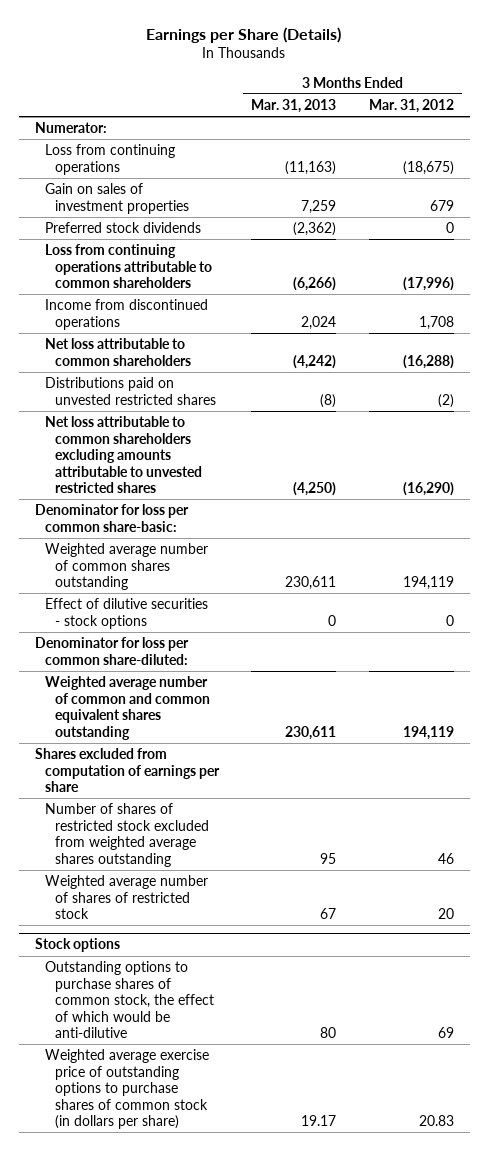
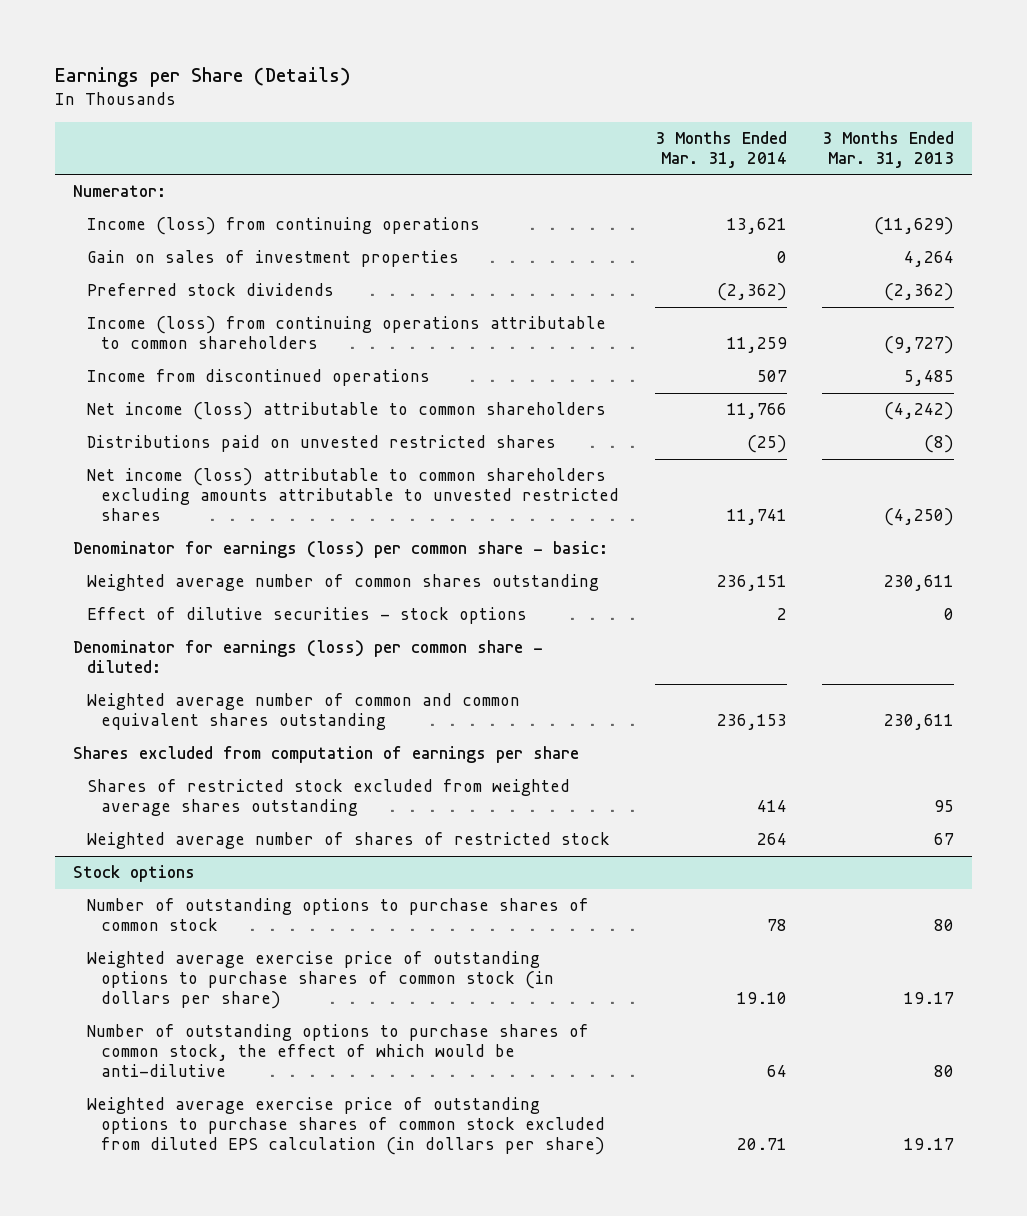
[368,98,454,113] Mar. 31, 2012 -> none
none -> [654,130,787,168] 3 Months Ended Mar. 31, 2014
[45,144,176,175] Loss from continuing operations -> [87,217,481,236] Income (loss) from continuing operations
[285,160,337,175] (11,163) -> [874,217,955,236] (11,629)
[301,199,337,214] 7,259 -> [904,251,955,268] 4,264
[45,244,213,289] Loss from continuing operations attributable to common shareholders -> [87,316,607,350] Income (loss) from continuing operations attributable to common shareholders
[293,277,337,292] (6,266) -> [884,336,955,355] (9,727)
[301,315,337,330] 2,024 -> [904,370,955,387] 5,485
[45,338,192,366] Net loss attributable to common shareholders -> [87,402,607,421] Net income (loss) attributable to common shareholders
[45,416,203,494] Net loss attributable to common shareholders excluding amounts attributable to unvested restricted shares -> [87,468,620,522] Net income (loss) attributable to common shareholders excluding amounts attributable to unvested restricted shares
[34,504,189,532] Denominator for loss per common share-basic: -> [72,541,608,559] Denominator for earnings (loss) per common share - basic:
[34,637,189,665] Denominator for loss per common share-diluted: -> [72,640,543,674] Denominator for earnings (loss) per common share - diluted:
[45,803,210,867] Number of shares of restricted stock excluded from weighted average shares outstanding -> [87,779,571,817] Shares of restricted stock excluded from weighted average shares outstanding
[45,961,215,1039] Outstanding options to purchase shares of common stock, the effect of which would be anti-dilutive -> [87,898,590,932] Number of outstanding options to purchase shares of common stock
none -> [87,1024,590,1078] Number of outstanding options to purchase shares of common stock, the effect of which would be anti-dilutive
none -> [87,1097,606,1156] Weighted average exercise price of outstanding options to purchase shares of common stock excluded from diluted EPS calculation (in dollars per share)

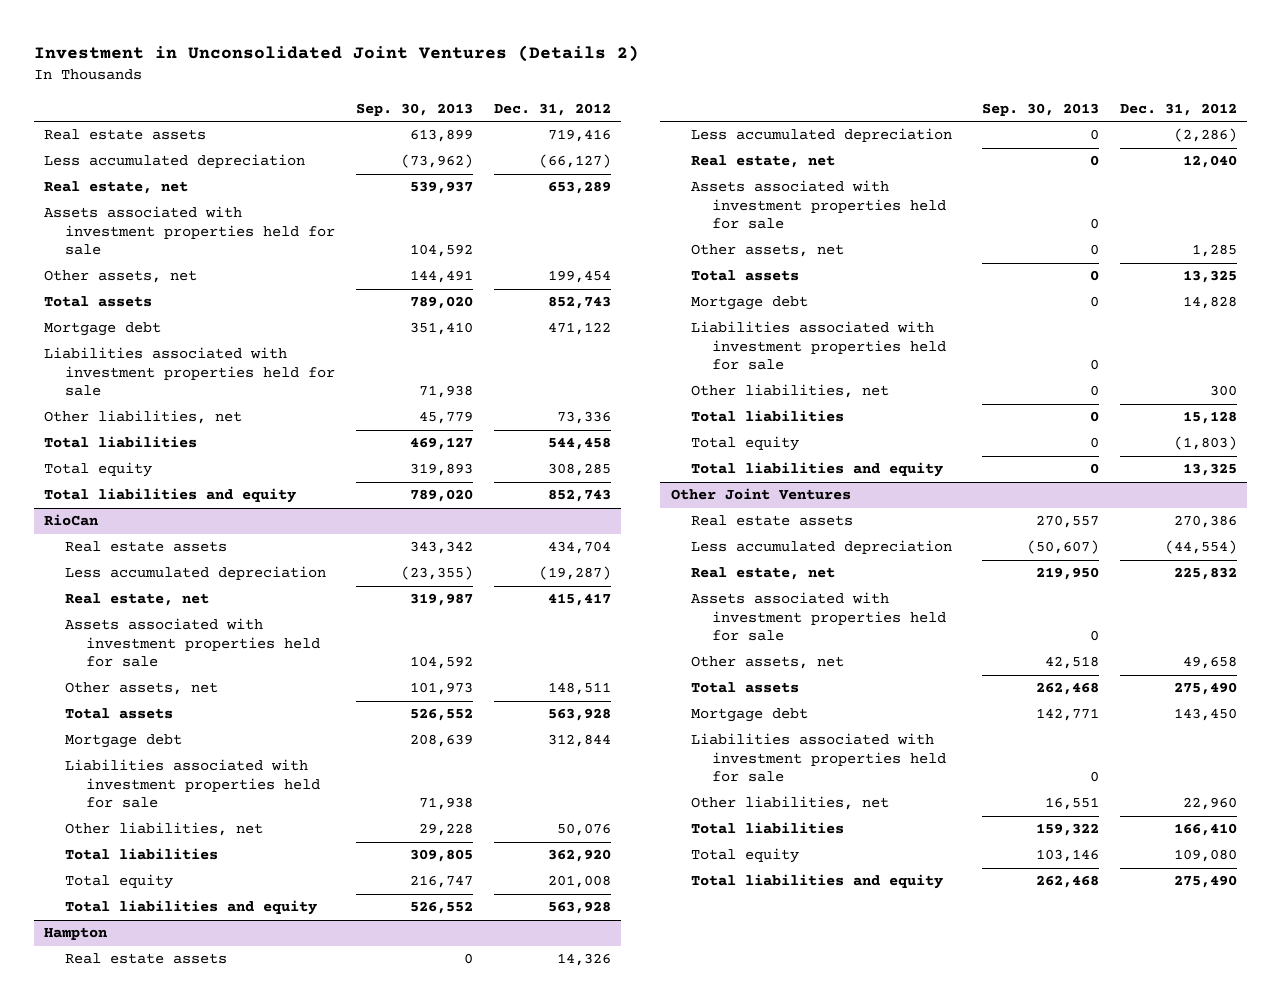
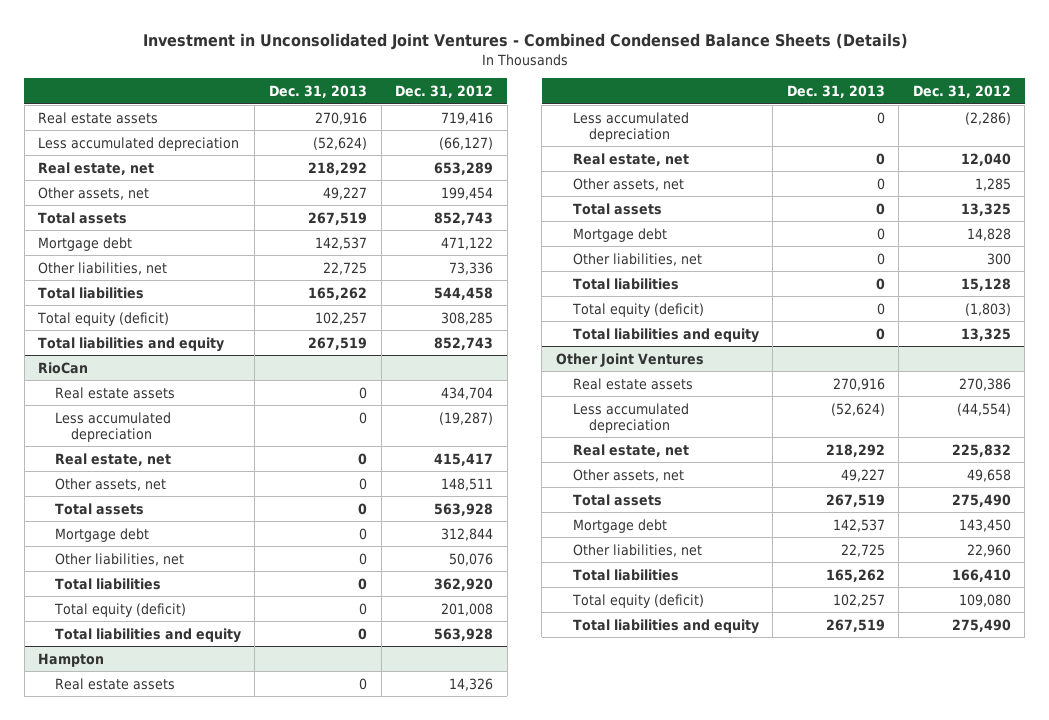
[34,45,640,63] Investment in Unconsolidated Joint Ventures (Details 2) -> [142,32,908,50] Investment in Unconsolidated Joint Ventures - Combined Condensed Balance Sheets (Details)
[355,102,473,116] Sep. 30, 2013 -> none
none -> [268,85,367,99] Dec. 31, 2013
[44,206,336,256] Assets associated with investment properties held for sale -> none
[44,347,336,397] Liabilities associated with investment properties held for sale -> none
[44,462,153,478] Total equity -> [37,311,170,326] Total equity (deficit)
[65,618,320,668] Assets associated with investment properties held for sale -> none
[65,759,320,809] Liabilities associated with investment properties held for sale -> none
[65,874,174,890] Total equity -> [53,602,186,617] Total equity (deficit)
[691,180,946,230] Assets associated with investment properties held for sale -> none
[691,321,946,371] Liabilities associated with investment properties held for sale -> none
[691,436,800,452] Total equity -> [571,302,704,317] Total equity (deficit)
[691,592,946,642] Assets associated with investment properties held for sale -> none
[691,733,946,783] Liabilities associated with investment properties held for sale -> none
[691,848,800,864] Total equity -> [571,593,704,608] Total equity (deficit)

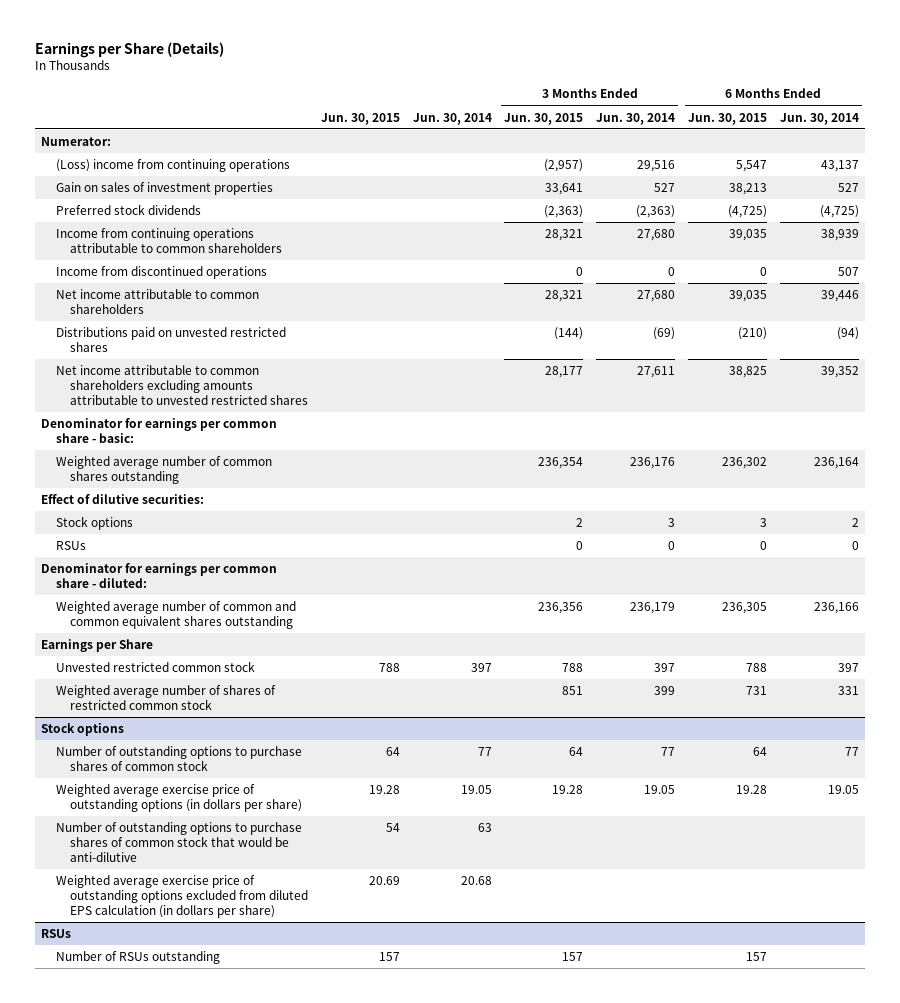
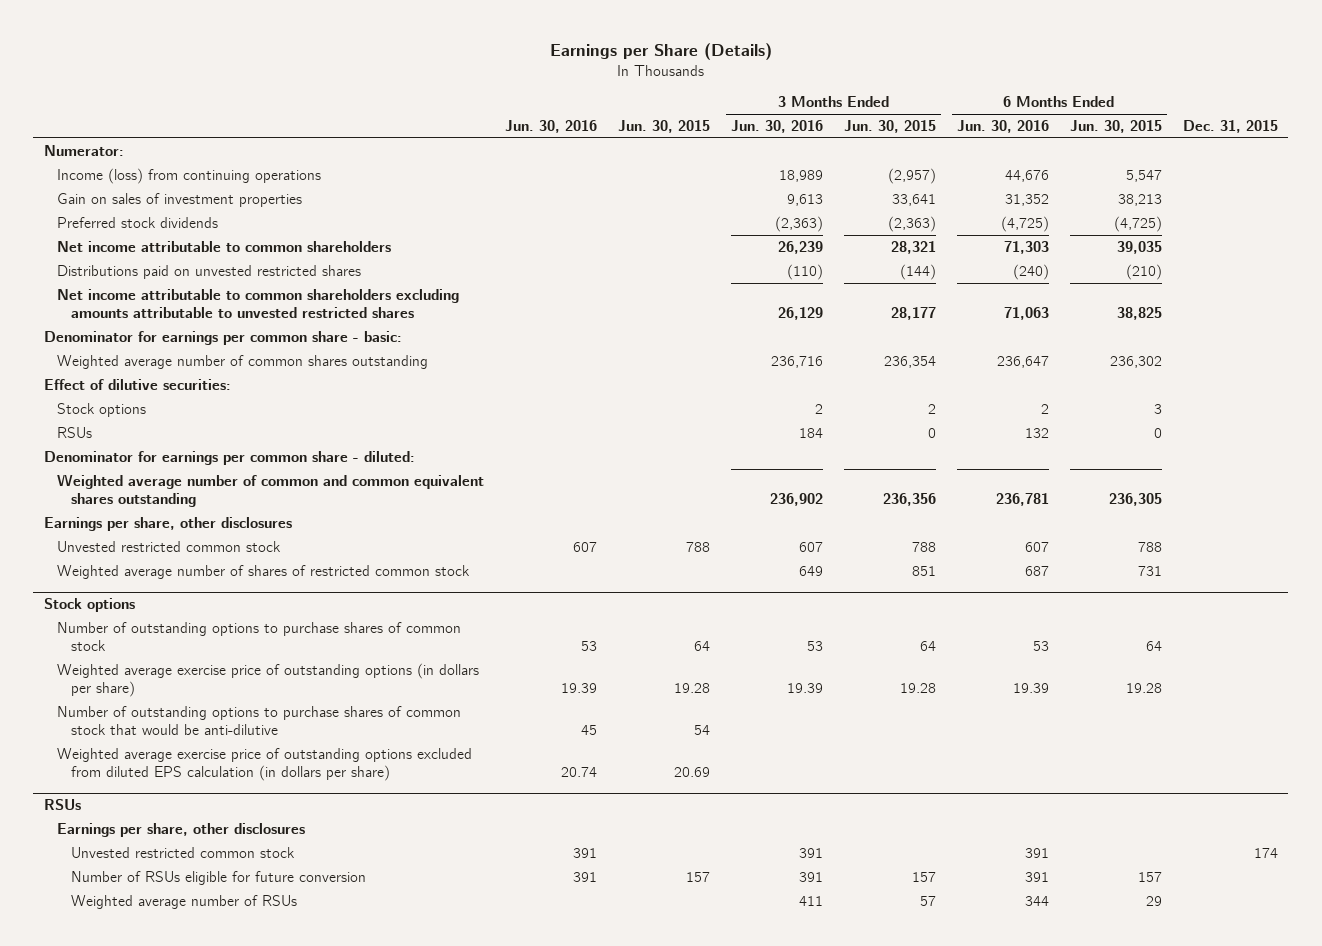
[412,112,492,125] Jun. 30, 2014 -> none
[596,112,676,125] Jun. 30, 2014 -> none
[779,112,859,125] Jun. 30, 2014 -> none
none -> [505,119,598,133] Jun. 30, 2016
none -> [731,119,824,133] Jun. 30, 2016
none -> [956,119,1049,133] Jun. 30, 2016
none -> [1182,119,1278,133] Dec. 31, 2015
[55,159,290,173] (Loss) income from continuing operations -> [57,167,322,184] Income (loss) from continuing operations
[55,228,283,254] Income from continuing operations attributable to common shareholders -> none
[55,266,267,280] Income from discontinued operations -> none
[41,639,154,653] Earnings per Share -> [43,516,292,531] Earnings per share, other disclosures
none -> [57,822,306,837] Earnings per share, other disclosures
none -> [70,846,295,858] Unvested restricted common stock
[55,951,220,965] Number of RSUs outstanding -> [70,870,366,885] Number of RSUs eligible for future conversion
none -> [70,894,297,909] Weighted average number of RSUs

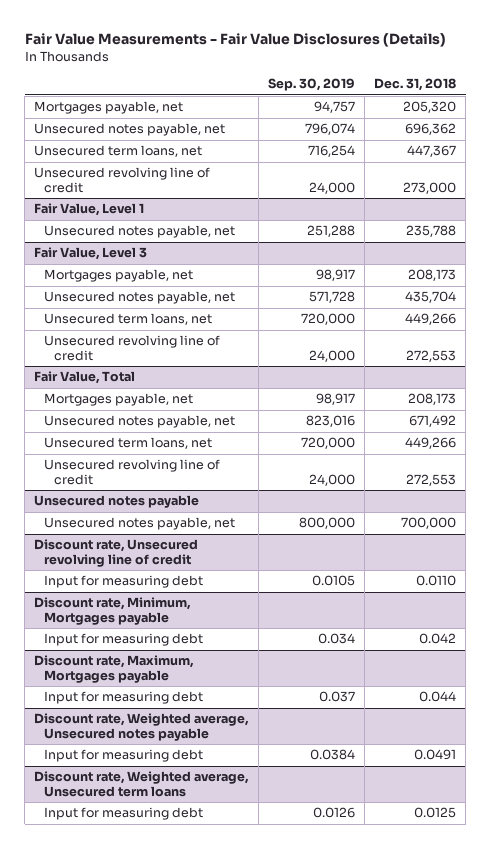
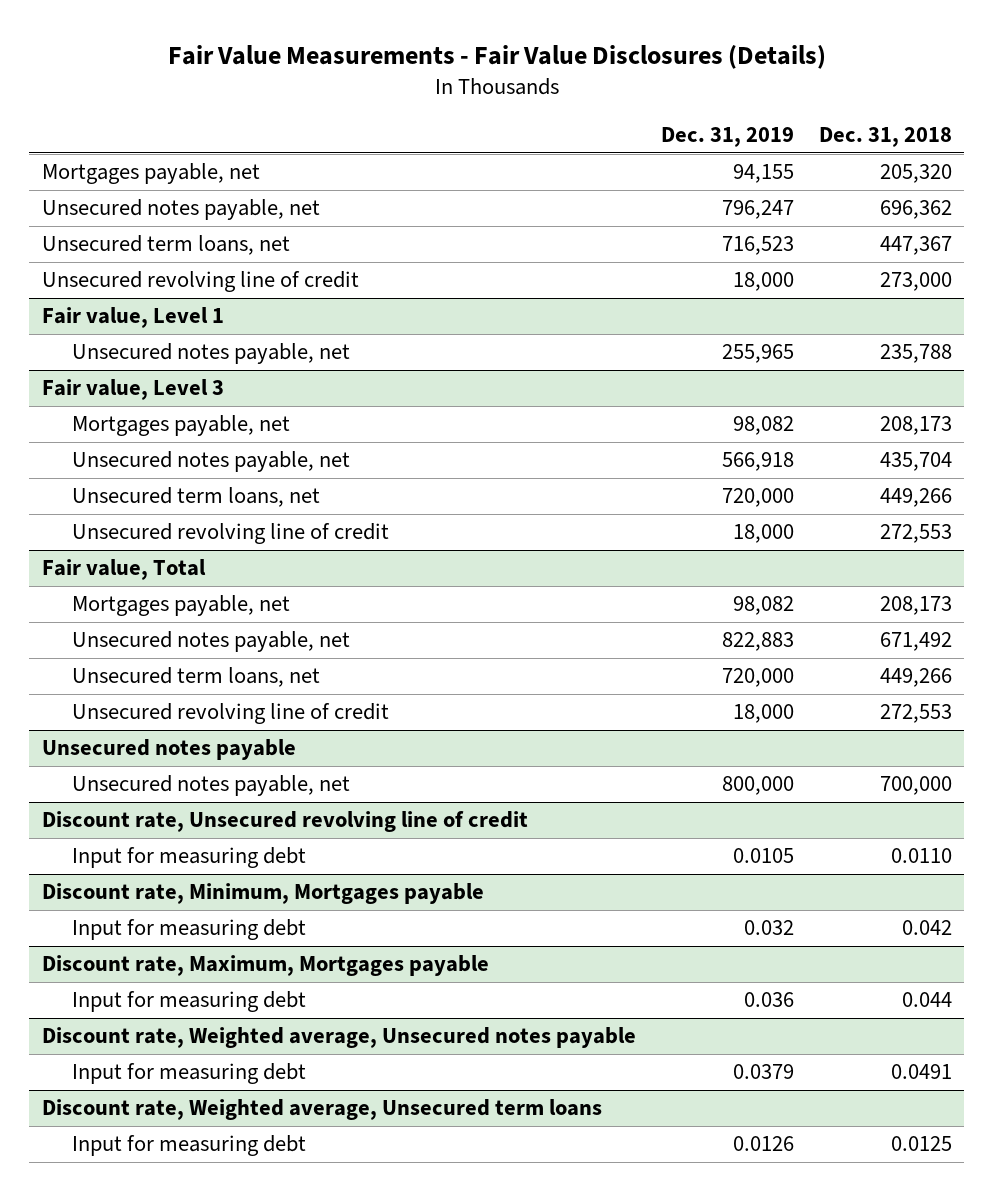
[267,78,355,92] Sep. 30, 2019 -> none
none -> [660,127,794,148] Dec. 31, 2019
[34,203,145,217] Fair Value, Level 1 -> [41,307,224,329] Fair value, Level 1
[34,247,148,261] Fair Value, Level 3 -> [41,379,224,401] Fair value, Level 3
[34,371,136,385] Fair Value, Total -> [41,559,206,581] Fair value, Total

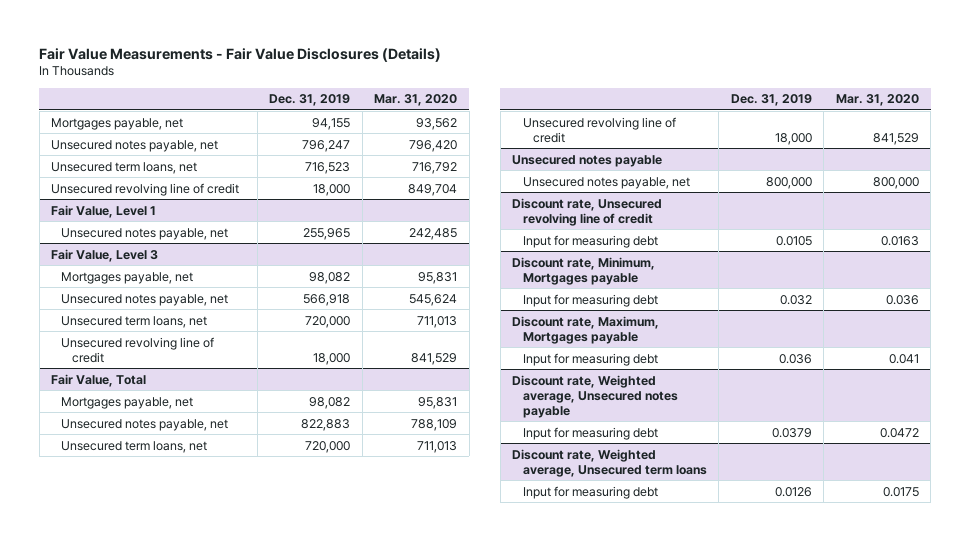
[818,127,952,148] Dec. 31, 2018 -> none
none -> [374,94,458,107] Mar. 31, 2020
[41,307,224,329] Fair value, Level 1 -> [51,204,157,218] Fair Value, Level 1
[41,379,224,401] Fair value, Level 3 -> [51,248,159,262] Fair Value, Level 3
[41,559,206,581] Fair value, Total -> [51,373,147,387] Fair Value, Total

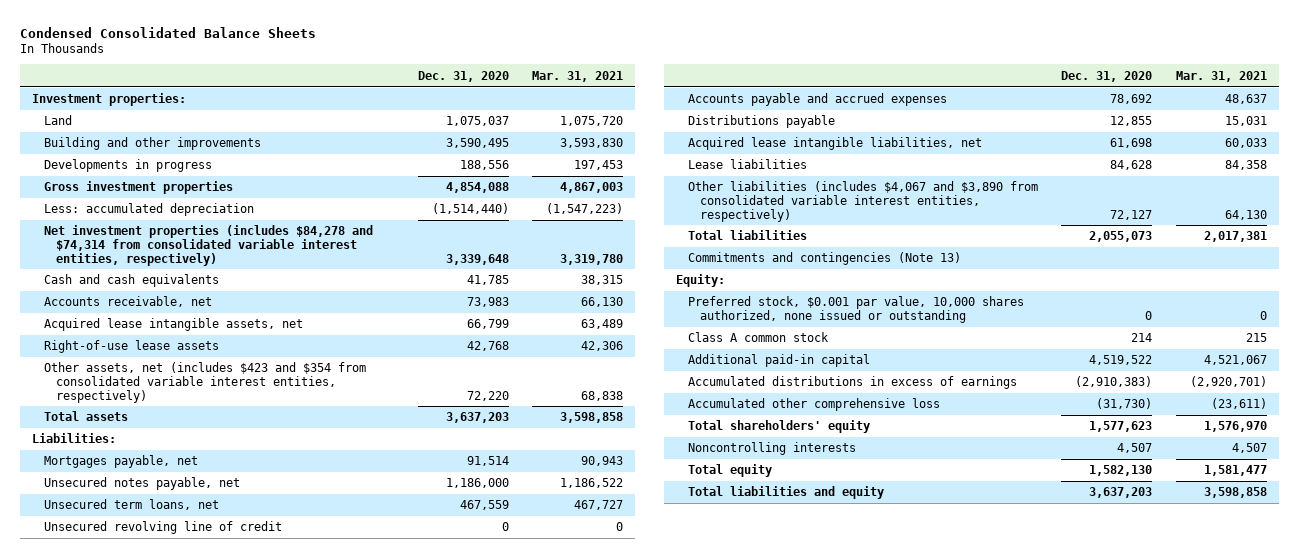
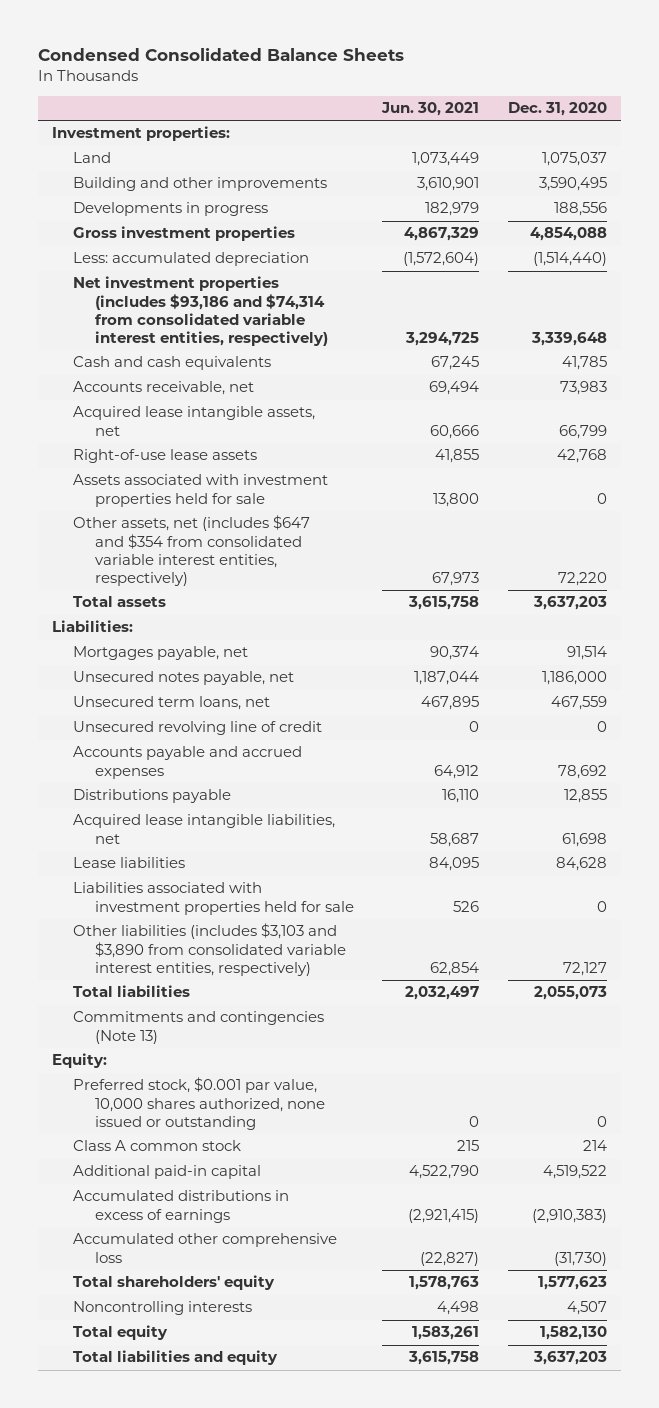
[532,70,624,82] Mar. 31, 2021 -> none
none -> [381,102,480,117] Jun. 30, 2021
[44,225,374,266] Net investment properties (includes $84,278 and $74,314 from consolidated variable interest entities, respectively) -> [73,276,328,346] Net investment properties (includes $93,186 and $74,314 from consolidated variable interest entities, respectively)
none -> [73,474,329,507] Assets associated with investment properties held for sale
[44,362,367,403] Other assets, net (includes $423 and $354 from consolidated variable interest entities, respectively) -> [73,515,311,586] Other assets, net (includes $647 and $354 from consolidated variable interest entities, respectively)
none -> [73,882,354,915] Liabilities associated with investment properties held for sale
[687,181,1038,222] Other liabilities (includes $4,067 and $3,890 from consolidated variable interest entities, respectively) -> [73,923,346,976] Other liabilities (includes $3,103 and $3,890 from consolidated variable interest entities, respectively)

